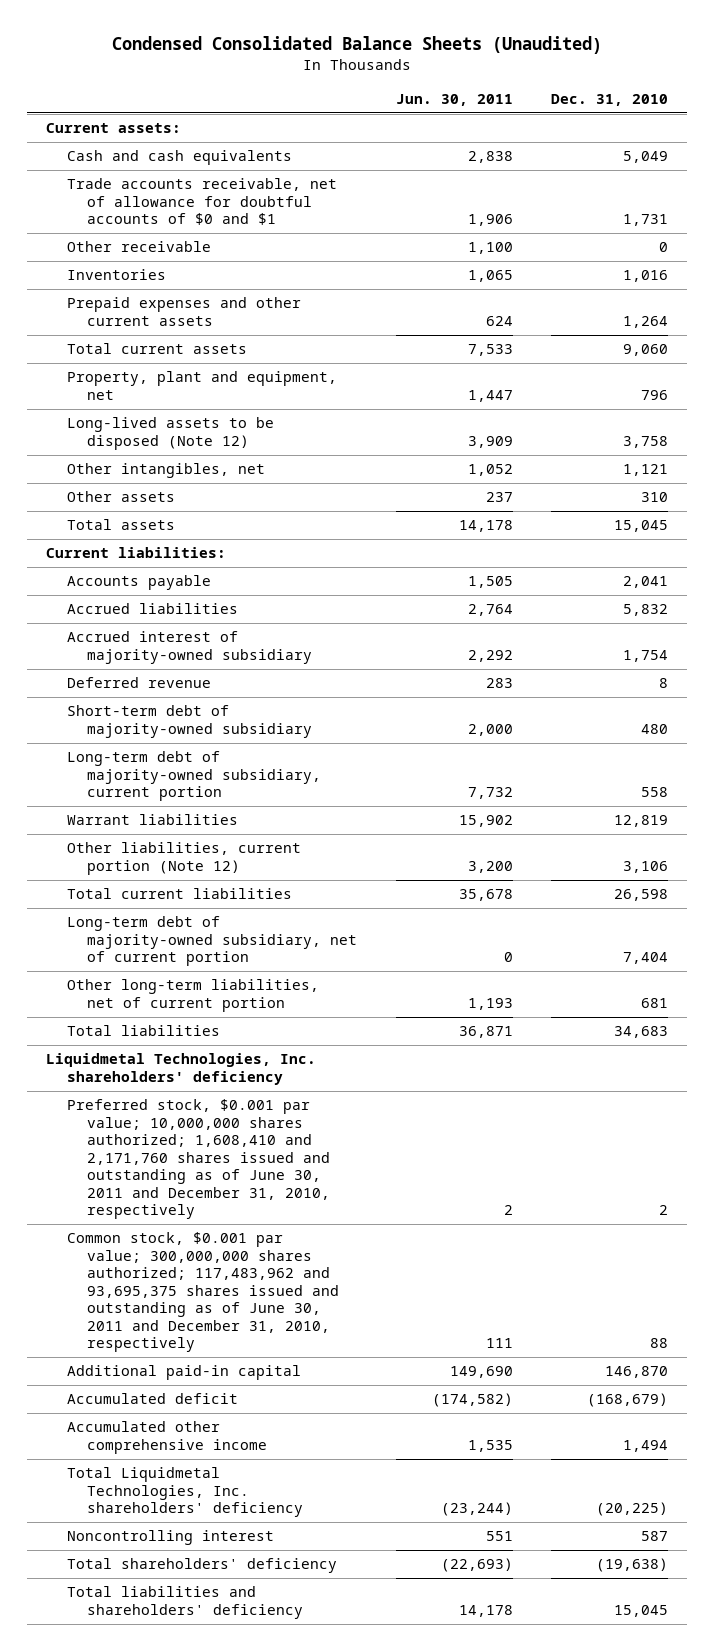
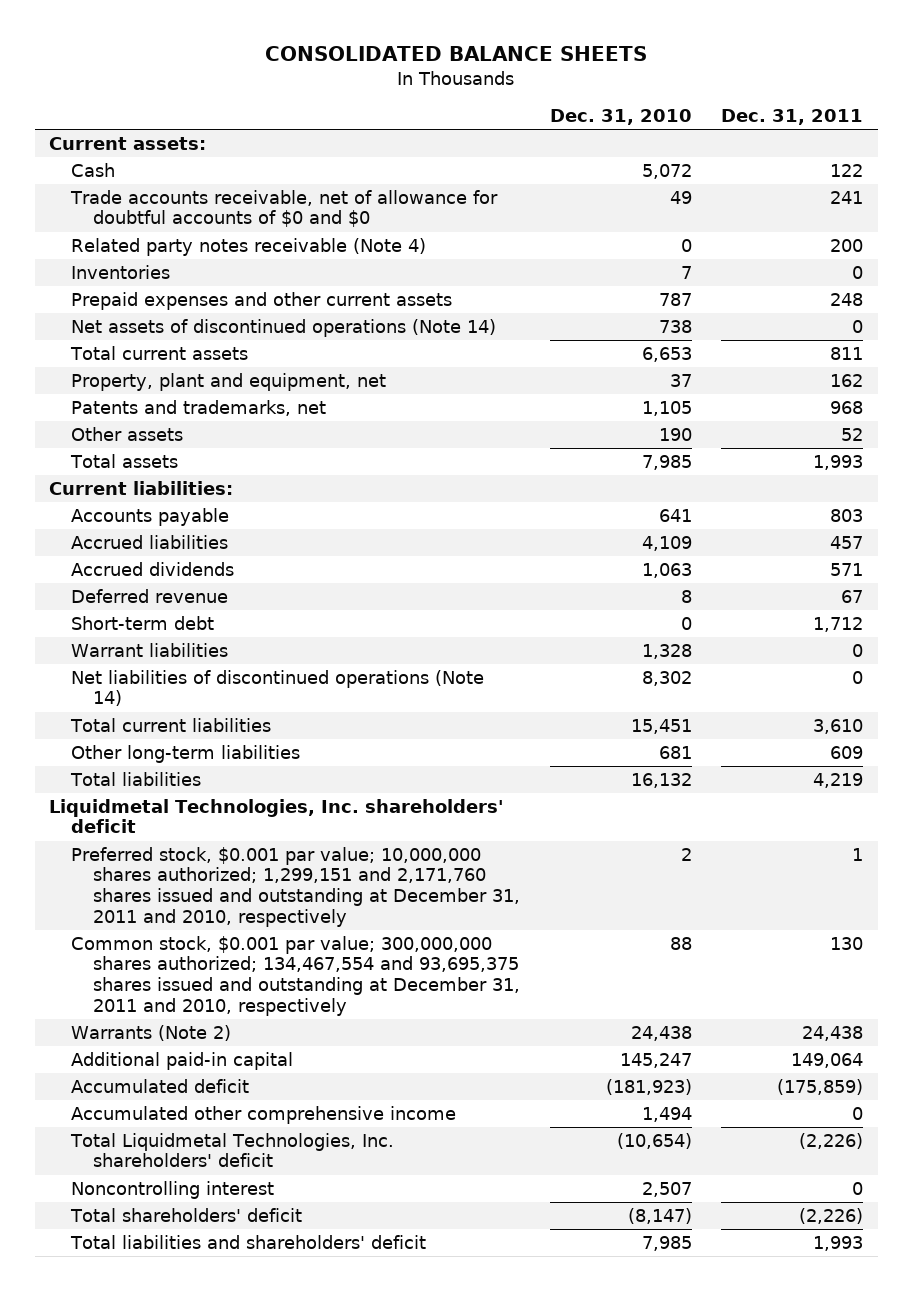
[112,35,603,54] Condensed Consolidated Balance Sheets (Unaudited) -> [265,46,648,62] CONSOLIDATED BALANCE SHEETS
[395,93,513,106] Jun. 30, 2011 -> none
none -> [721,108,864,125] Dec. 31, 2011
[66,241,211,253] Other receivable -> none
[66,417,274,450] Long-lived assets to be disposed (Note 12) -> none
[66,463,265,479] Other intangibles, net -> none
[66,150,292,166] Cash and cash equivalents -> [71,162,116,177] Cash
[623,151,669,164] 5,049 -> [641,163,692,179] 5,072
[66,178,337,226] Trade accounts receivable, net of allowance for doubtful accounts of $0 and $1 -> [70,189,499,228] Trade accounts receivable, net of allowance for doubtful accounts of $0 and $0
[623,214,669,227] 1,731 -> [669,190,692,204] 49
none -> [71,237,427,256] Related party notes receivable (Note 4)
[623,270,669,283] 1,016 -> [680,265,692,279] 7
[623,315,669,328] 1,264 -> [658,292,692,306] 787
none -> [71,318,497,337] Net assets of discontinued operations (Note 14)
[623,344,669,357] 9,060 -> [641,346,692,362] 6,653
[641,389,669,400] 796 -> [669,373,692,387] 37
none -> [71,399,327,416] Patents and trademarks, net
[641,492,669,503] 310 -> [658,427,692,441] 190
[614,520,669,533] 15,045 -> [641,454,692,470] 7,985
[66,631,313,664] Accrued interest of majority-owned subsidiary -> none
[623,576,669,589] 2,041 -> [658,508,692,522] 641
[623,604,669,617] 5,832 -> [641,535,692,551] 4,109
none -> [71,561,235,576] Accrued dividends
[66,751,322,802] Long-term debt of majority-owned subsidiary, current portion -> none
[66,842,301,875] Other liabilities, current portion (Note 12) -> none
[66,916,358,967] Long-term debt of majority-owned subsidiary, net of current portion -> none
[66,705,313,738] Short-term debt of majority-owned subsidiary -> [71,615,215,630] Short-term debt
[641,723,669,734] 480 -> [680,616,692,630] 0
[614,815,669,828] 12,819 -> [641,643,692,659] 1,328
none -> [71,669,485,707] Net liabilities of discontinued operations (Note 14)
[614,889,669,902] 26,598 -> [630,718,692,734] 15,451
[66,979,319,1012] Other long-term liabilities, net of current portion -> [71,744,301,763] Other long-term liabilities
[614,1026,669,1039] 34,683 -> [630,772,692,788] 16,132
[46,1053,317,1085] Liquidmetal Technologies, Inc. shareholders' deficiency -> [49,798,505,834] Liquidmetal Technologies, Inc. shareholders' deficit
[66,1099,331,1220] Preferred stock, $0.001 par value; 10,000,000 shares authorized; 1,608,410 and 2,171,760 shares issued and outstanding as of June 30, 2011 and December 31, 2010, respectively -> [71,846,521,927] Preferred stock, $0.001 par value; 10,000,000 shares authorized; 1,299,151 and 2,171,760 shares issued and outstanding at December 31, 2011 and 2010, respectively
[66,1232,340,1353] Common stock, $0.001 par value; 300,000,000 shares authorized; 117,483,962 and 93,695,375 shares issued and outstanding as of June 30, 2011 and December 31, 2010, respectively -> [71,935,521,1016] Common stock, $0.001 par value; 300,000,000 shares authorized; 134,467,554 and 93,695,375 shares issued and outstanding at December 31, 2011 and 2010, respectively
none -> [71,1024,232,1041] Warrants (Note 2)
[605,1366,669,1379] 146,870 -> [619,1052,692,1068] 145,247
[587,1393,669,1408] (168,679) -> [605,1078,692,1095] (181,923)
[66,1467,304,1518] Total Liquidmetal Technologies, Inc. shareholders' deficiency -> [70,1132,395,1168] Total Liquidmetal Technologies, Inc. shareholders' deficit
[596,1502,669,1517] (20,225) -> [616,1132,692,1149] (10,654)
[641,1531,669,1542] 587 -> [641,1181,692,1197] 2,507
[66,1558,337,1574] Total shareholders' deficiency -> [70,1207,303,1222] Total shareholders' deficit
[596,1558,669,1573] (19,638) -> [627,1207,692,1224] (8,147)
[66,1586,304,1619] Total liabilities and shareholders' deficiency -> [70,1234,427,1249] Total liabilities and shareholders' deficit
[614,1604,669,1617] 15,045 -> [641,1235,692,1251] 7,985

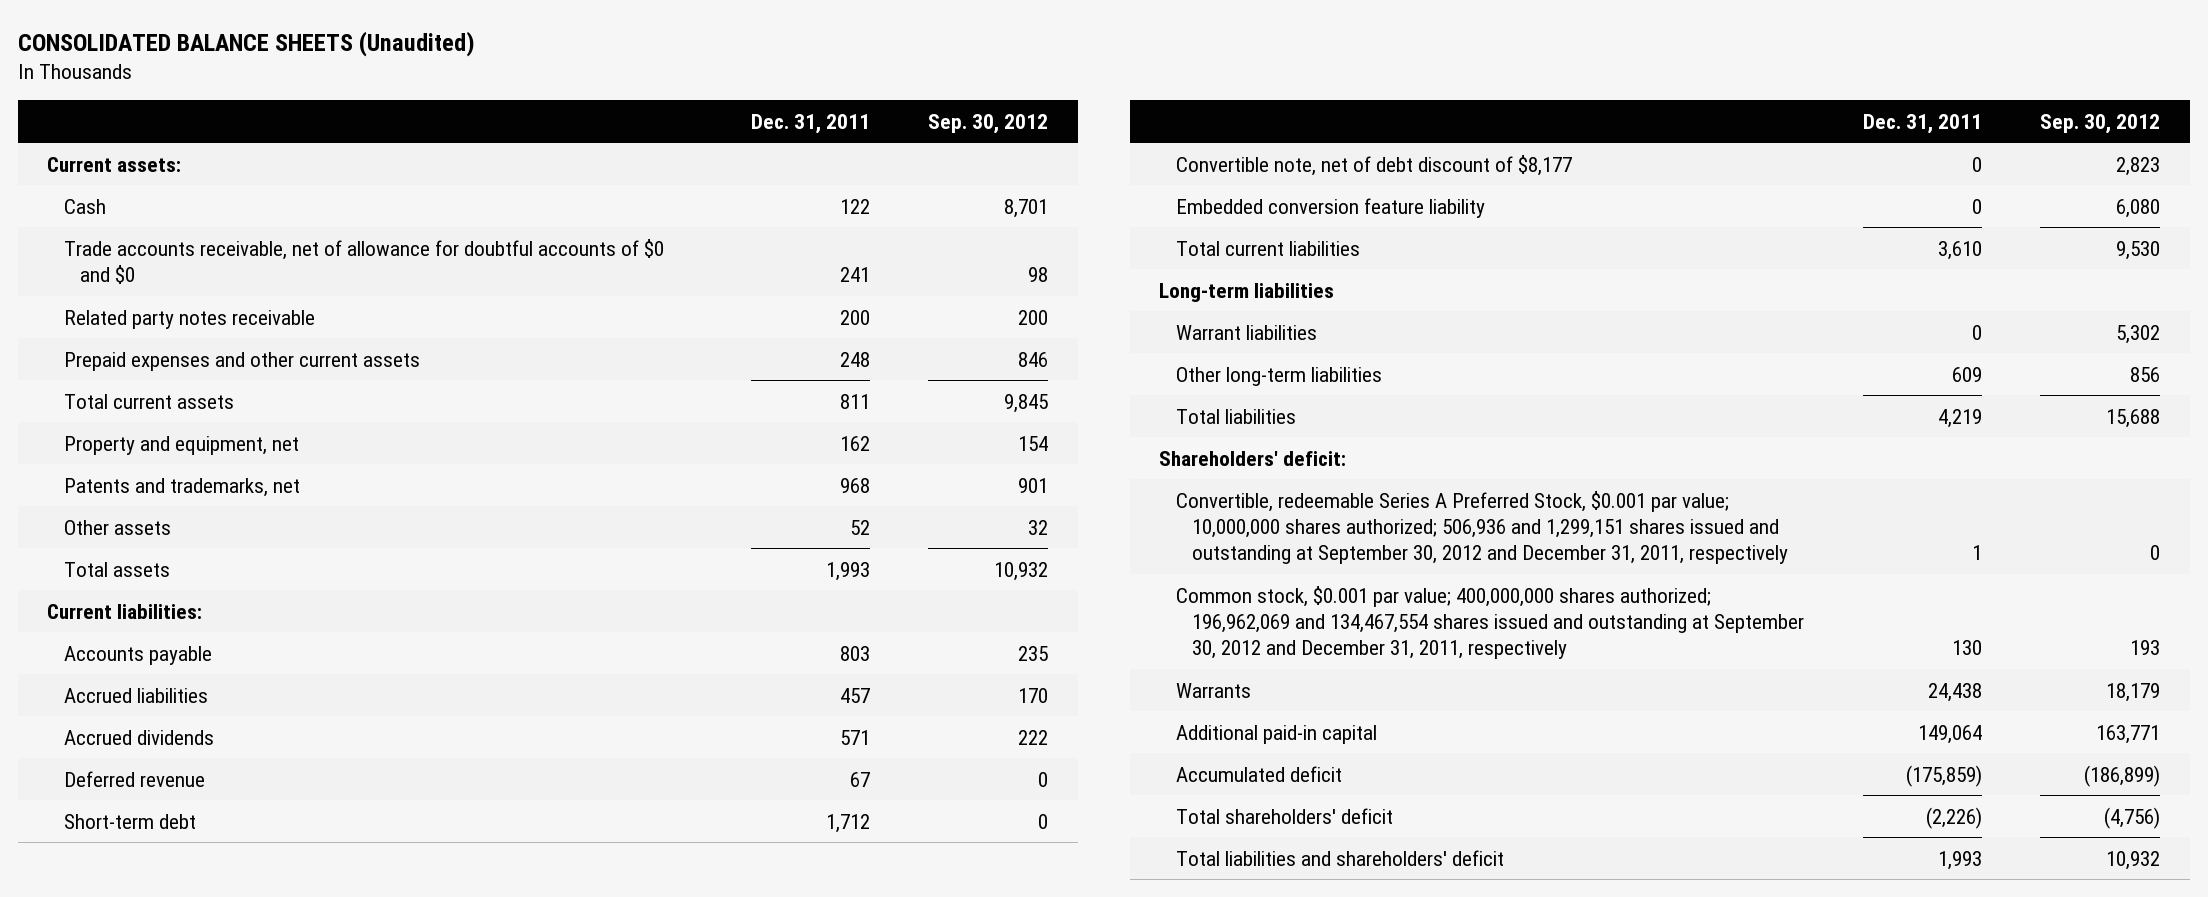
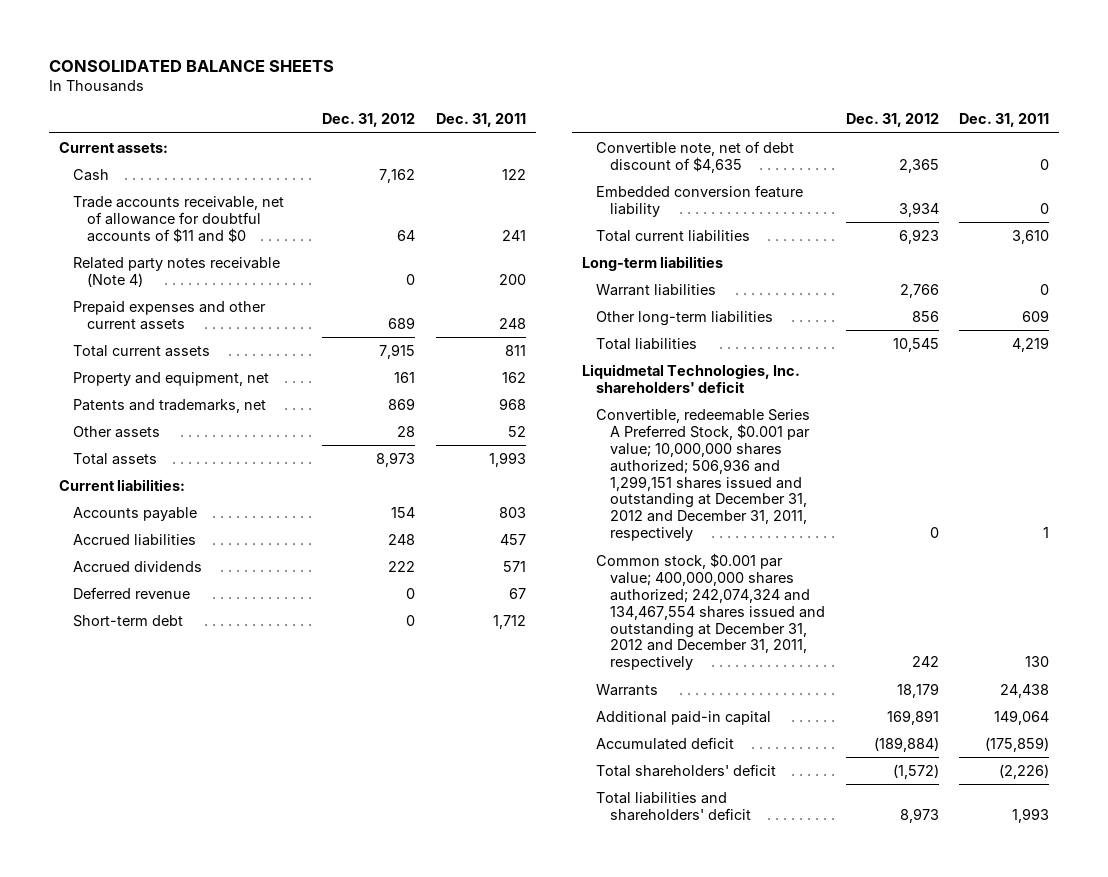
[18,30,476,57] CONSOLIDATED BALANCE SHEETS (Unaudited) -> [49,59,335,72] CONSOLIDATED BALANCE SHEETS
[928,113,1049,134] Sep. 30, 2012 -> none
none -> [322,113,416,128] Dec. 31, 2012
[63,238,664,284] Trade accounts receivable, net of allowance for doubtful accounts of $0 and $0 -> [73,195,285,243] Trade accounts receivable, net of allowance for doubtful accounts of $11 and $0
[63,309,315,329] Related party notes receivable -> [73,256,281,287] Related party notes receivable (Note 4)
[1175,154,1572,176] Convertible note, net of debt discount of $8,177 -> [596,140,795,173] Convertible note, net of debt discount of $4,635
[1159,450,1347,466] Shareholders' deficit: -> none
none -> [582,363,801,393] Liquidmetal Technologies, Inc. shareholders' deficit
[1175,490,1789,565] Convertible, redeemable Series A Preferred Stock, $0.001 par value; 10,000,000 shares authorized; 506,936 and 1,299,151 shares issued and outstanding at September 30, 2012 and December 31, 2011, respectively -> [596,408,811,542] Convertible, redeemable Series A Preferred Stock, $0.001 par value; 10,000,000 shares authorized; 506,936 and 1,299,151 shares issued and outstanding at December 31, 2012 and December 31, 2011, respectively
[1175,585,1805,660] Common stock, $0.001 par value; 400,000,000 shares authorized; 196,962,069 and 134,467,554 shares issued and outstanding at September 30, 2012 and December 31, 2011, respectively -> [596,552,825,671] Common stock, $0.001 par value; 400,000,000 shares authorized; 242,074,324 and 134,467,554 shares issued and outstanding at December 31, 2012 and December 31, 2011, respectively

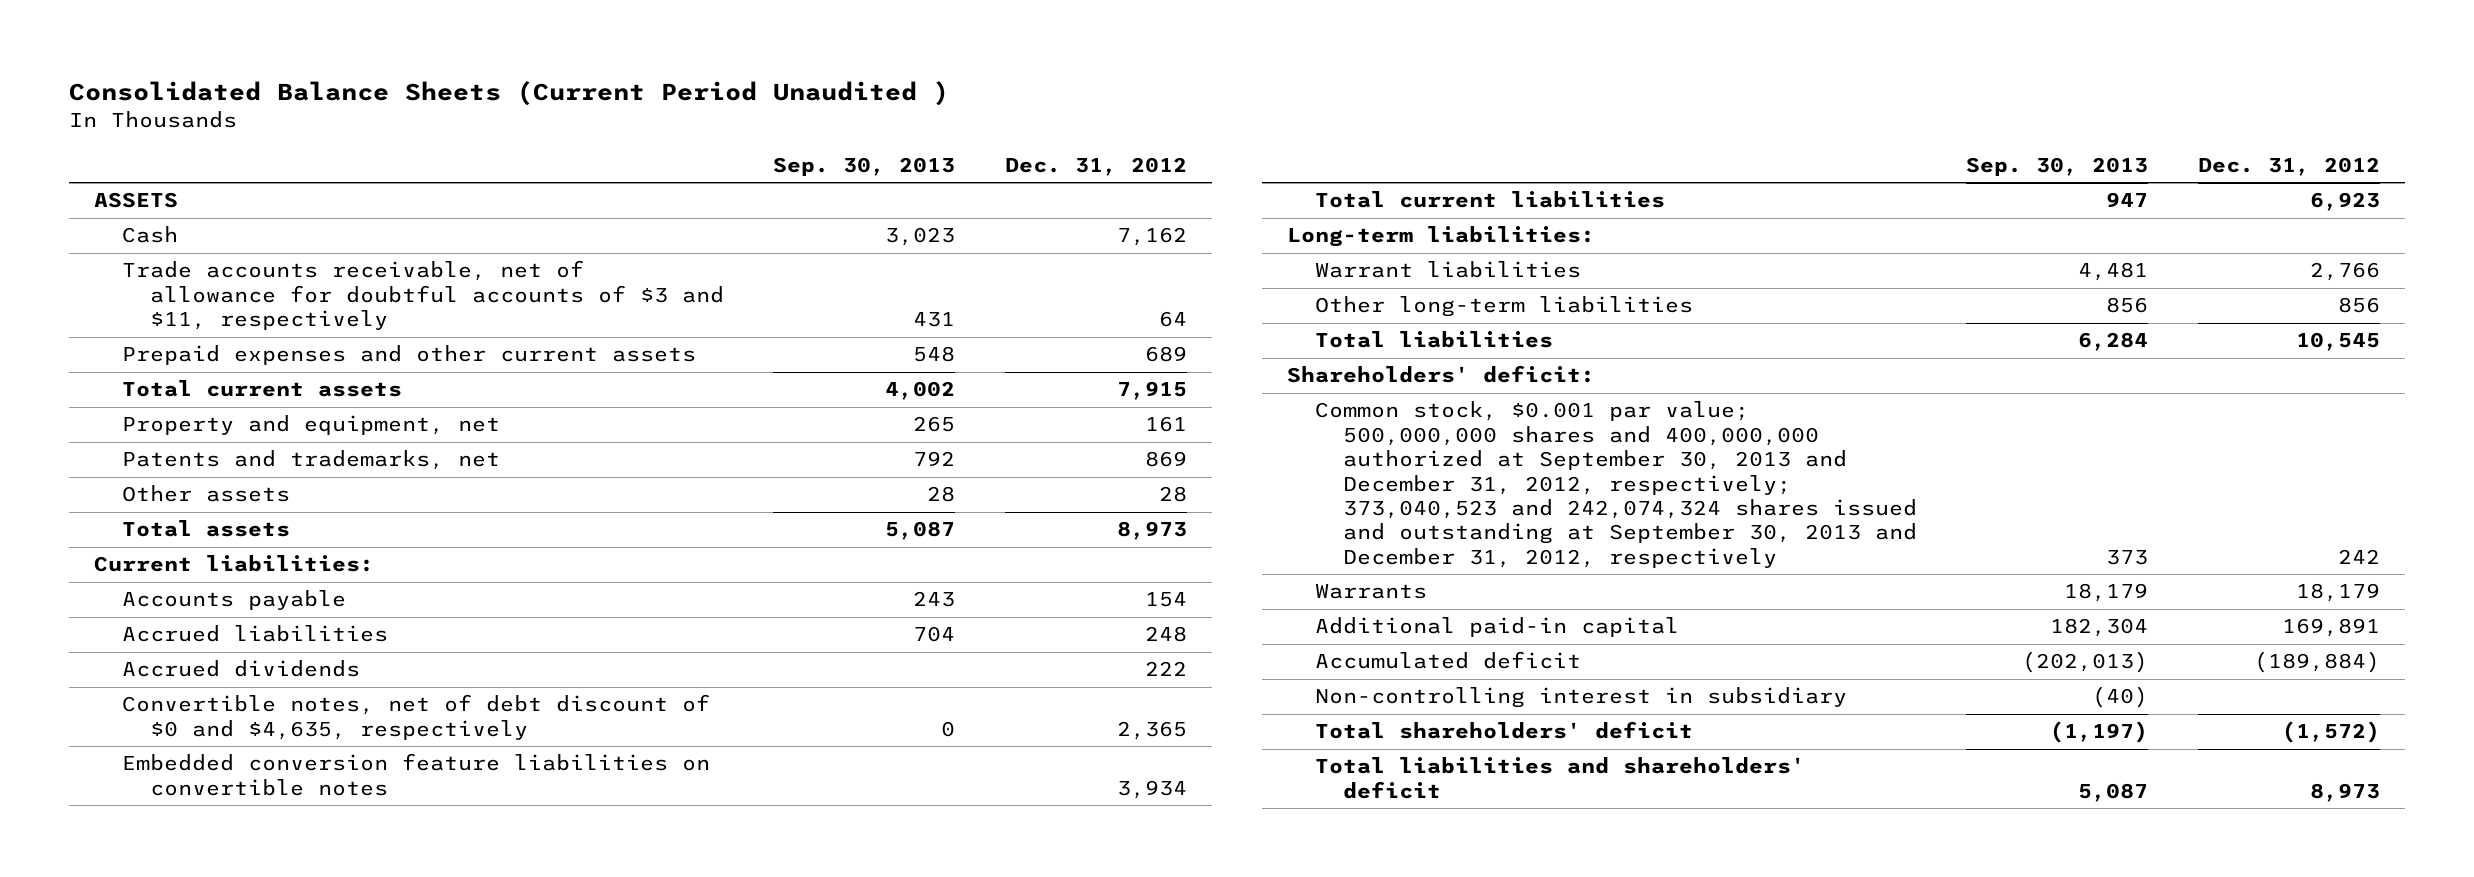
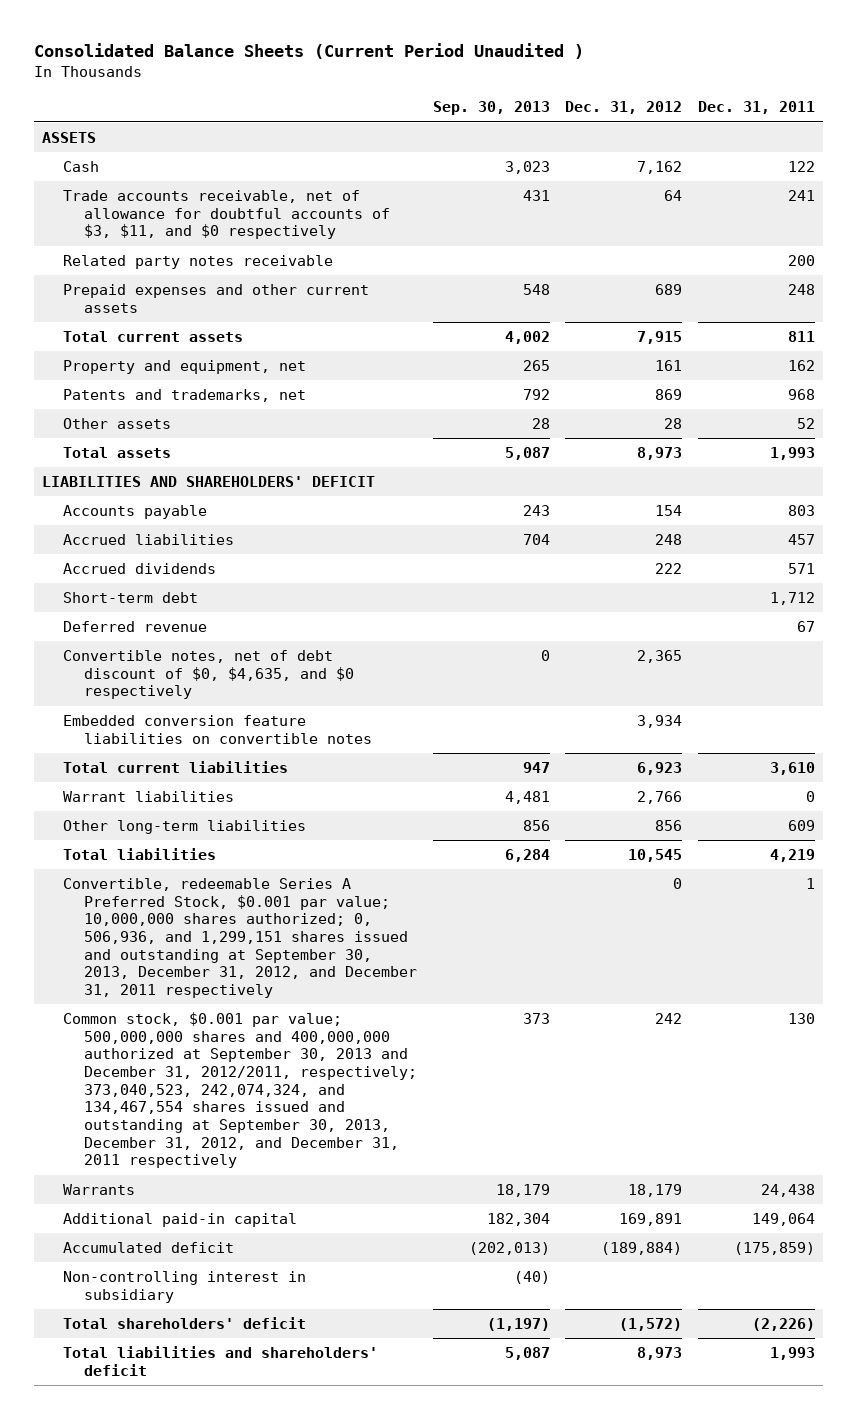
none -> [697,101,815,115] Dec. 31, 2011
[121,260,724,331] Trade accounts receivable, net of allowance for doubtful accounts of $3 and $11, respectively -> [62,190,390,240] Trade accounts receivable, net of allowance for doubtful accounts of $3, $11, and $0 respectively
none -> [62,255,333,270] Related party notes receivable
[93,555,374,573] Current liabilities: -> none
none -> [41,476,375,488] LIABILITIES AND SHAREHOLDERS' DEFICIT
none -> [62,592,198,604] Short-term debt
none -> [62,621,207,633] Deferred revenue
[121,694,710,740] Convertible notes, net of debt discount of $0 and $4,635, respectively -> [62,650,354,700] Convertible notes, net of debt discount of $0, $4,635, and $0 respectively
[1286,226,1595,248] Long-term liabilities: -> none
[1286,365,1595,384] Shareholders' deficit: -> none
none -> [62,878,417,999] Convertible, redeemable Series A Preferred Stock, $0.001 par value; 10,000,000 shares authorized; 0, 506,936, and 1,299,151 shares issued and outstanding at September 30, 2013, December 31, 2012, and December 31, 2011 respectively
[1314,401,1917,568] Common stock, $0.001 par value; 500,000,000 shares and 400,000,000 authorized at September 30, 2013 and December 31, 2012, respectively; 373,040,523 and 242,074,324 shares issued and outstanding at September 30, 2013 and December 31, 2012, respectively -> [62,1012,417,1169] Common stock, $0.001 par value; 500,000,000 shares and 400,000,000 authorized at September 30, 2013 and December 31, 2012/2011, respectively; 373,040,523, 242,074,324, and 134,467,554 shares issued and outstanding at September 30, 2013, December 31, 2012, and December 31, 2011 respectively

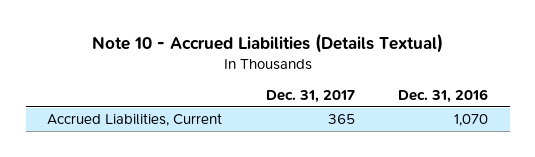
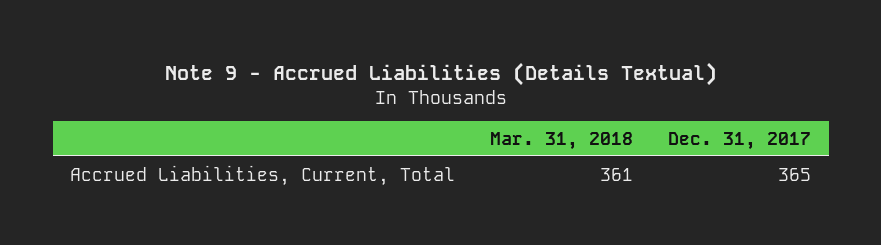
[91,32,443,53] Note 10 - Accrued Liabilities (Details Textual) -> [164,61,717,86] Note 9 - Accrued Liabilities (Details Textual)
[397,89,488,104] Dec. 31, 2016 -> none
none -> [490,131,634,150] Mar. 31, 2018
[47,113,223,127] Accrued Liabilities, Current -> [70,164,456,186] Accrued Liabilities, Current, Total

